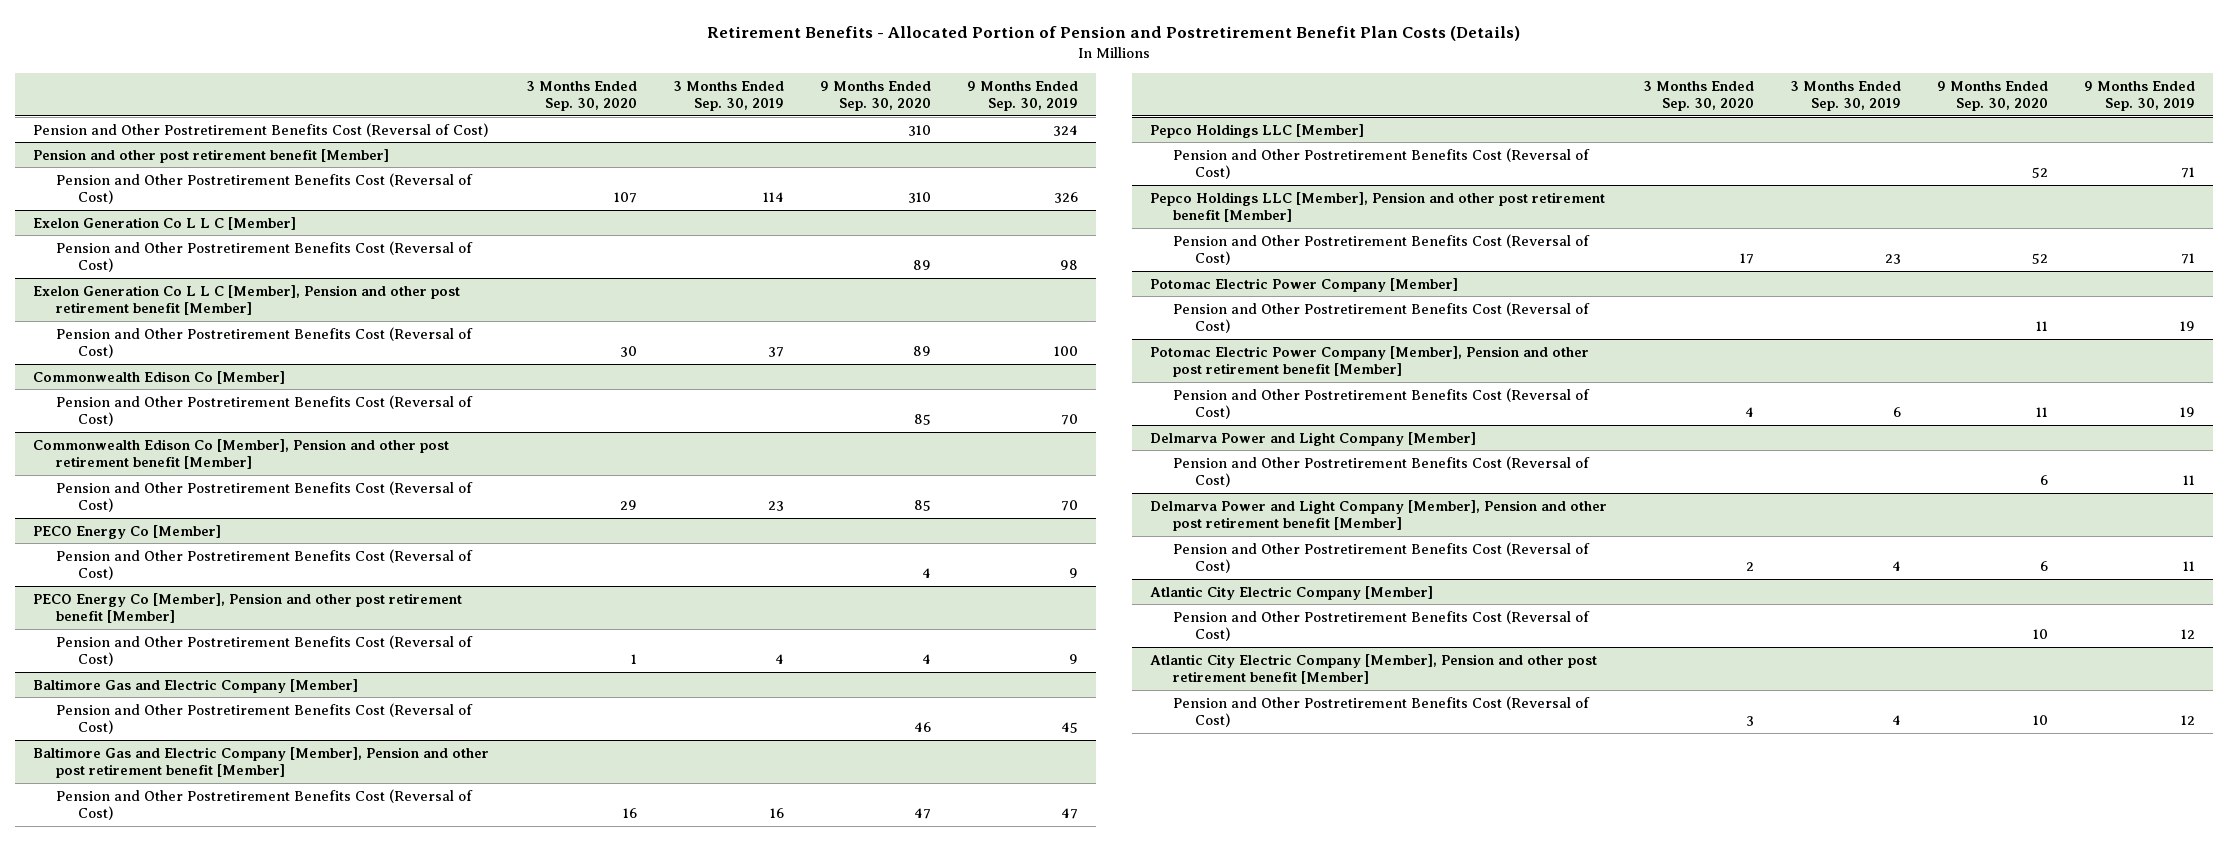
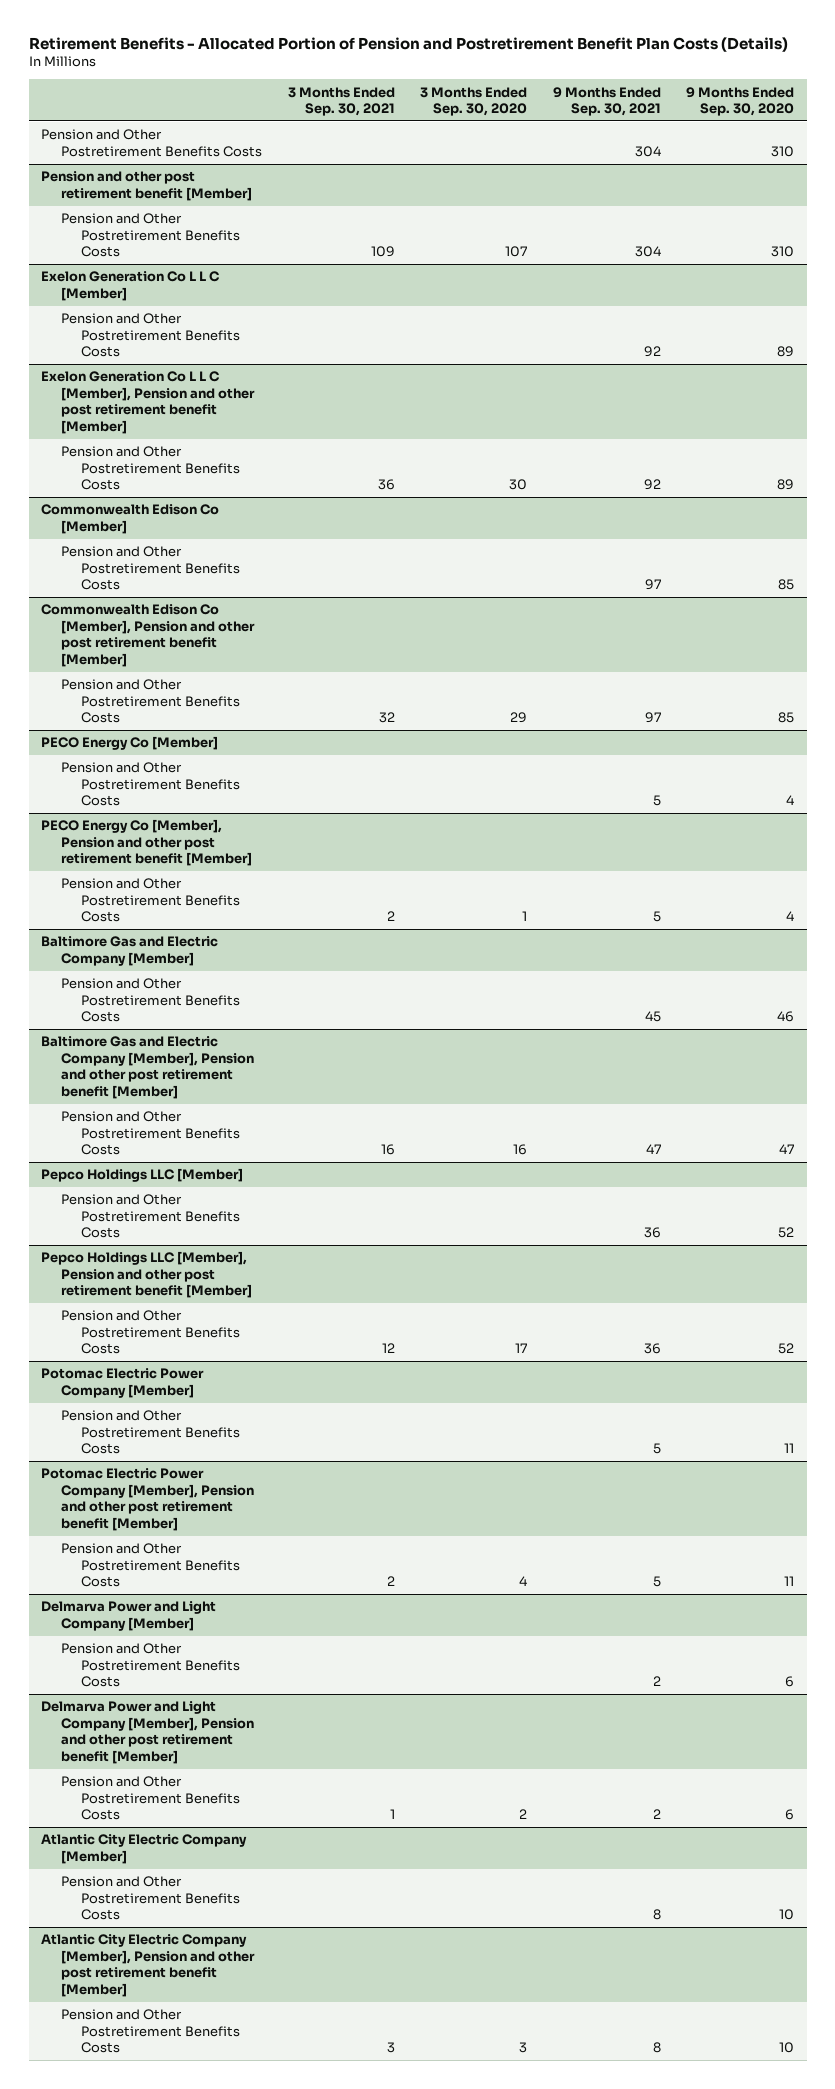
[673,80,785,112] 3 Months Ended Sep. 30, 2019 -> none
[966,80,1078,112] 9 Months Ended Sep. 30, 2019 -> none
none -> [287,86,395,117] 3 Months Ended Sep. 30, 2021
none -> [552,86,661,117] 9 Months Ended Sep. 30, 2021
[33,122,489,137] Pension and Other Postretirement Benefits Cost (Reversal of Cost) -> [41,129,263,157] Pension and Other Postretirement Benefits Costs
[55,172,473,205] Pension and Other Postretirement Benefits Cost (Reversal of Cost) -> [61,213,241,258] Pension and Other Postretirement Benefits Costs
[55,240,473,273] Pension and Other Postretirement Benefits Cost (Reversal of Cost) -> [61,313,241,358] Pension and Other Postretirement Benefits Costs
[55,326,473,359] Pension and Other Postretirement Benefits Cost (Reversal of Cost) -> [61,446,241,491] Pension and Other Postretirement Benefits Costs
[55,394,473,427] Pension and Other Postretirement Benefits Cost (Reversal of Cost) -> [61,546,241,591] Pension and Other Postretirement Benefits Costs
[55,480,473,513] Pension and Other Postretirement Benefits Cost (Reversal of Cost) -> [61,679,241,724] Pension and Other Postretirement Benefits Costs
[55,548,473,581] Pension and Other Postretirement Benefits Cost (Reversal of Cost) -> [61,762,241,807] Pension and Other Postretirement Benefits Costs
[55,634,473,667] Pension and Other Postretirement Benefits Cost (Reversal of Cost) -> [61,878,241,923] Pension and Other Postretirement Benefits Costs
[55,702,473,735] Pension and Other Postretirement Benefits Cost (Reversal of Cost) -> [61,978,241,1023] Pension and Other Postretirement Benefits Costs
[55,788,473,821] Pension and Other Postretirement Benefits Cost (Reversal of Cost) -> [61,1111,241,1156] Pension and Other Postretirement Benefits Costs
[1172,147,1590,180] Pension and Other Postretirement Benefits Cost (Reversal of Cost) -> [61,1194,241,1239] Pension and Other Postretirement Benefits Costs
[1172,233,1590,266] Pension and Other Postretirement Benefits Cost (Reversal of Cost) -> [61,1310,241,1355] Pension and Other Postretirement Benefits Costs
[1172,301,1590,334] Pension and Other Postretirement Benefits Cost (Reversal of Cost) -> [61,1410,241,1455] Pension and Other Postretirement Benefits Costs
[1172,387,1590,420] Pension and Other Postretirement Benefits Cost (Reversal of Cost) -> [61,1543,241,1588] Pension and Other Postretirement Benefits Costs
[1172,455,1590,488] Pension and Other Postretirement Benefits Cost (Reversal of Cost) -> [61,1643,241,1688] Pension and Other Postretirement Benefits Costs
[1172,541,1590,574] Pension and Other Postretirement Benefits Cost (Reversal of Cost) -> [61,1776,241,1821] Pension and Other Postretirement Benefits Costs
[1172,609,1590,642] Pension and Other Postretirement Benefits Cost (Reversal of Cost) -> [61,1876,241,1921] Pension and Other Postretirement Benefits Costs
[1172,695,1590,728] Pension and Other Postretirement Benefits Cost (Reversal of Cost) -> [61,2009,241,2054] Pension and Other Postretirement Benefits Costs

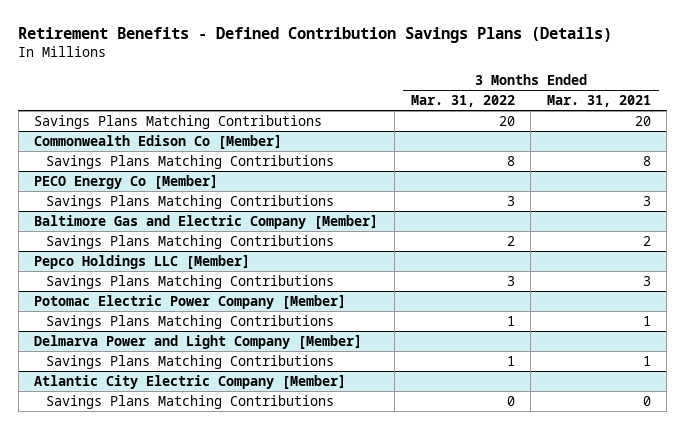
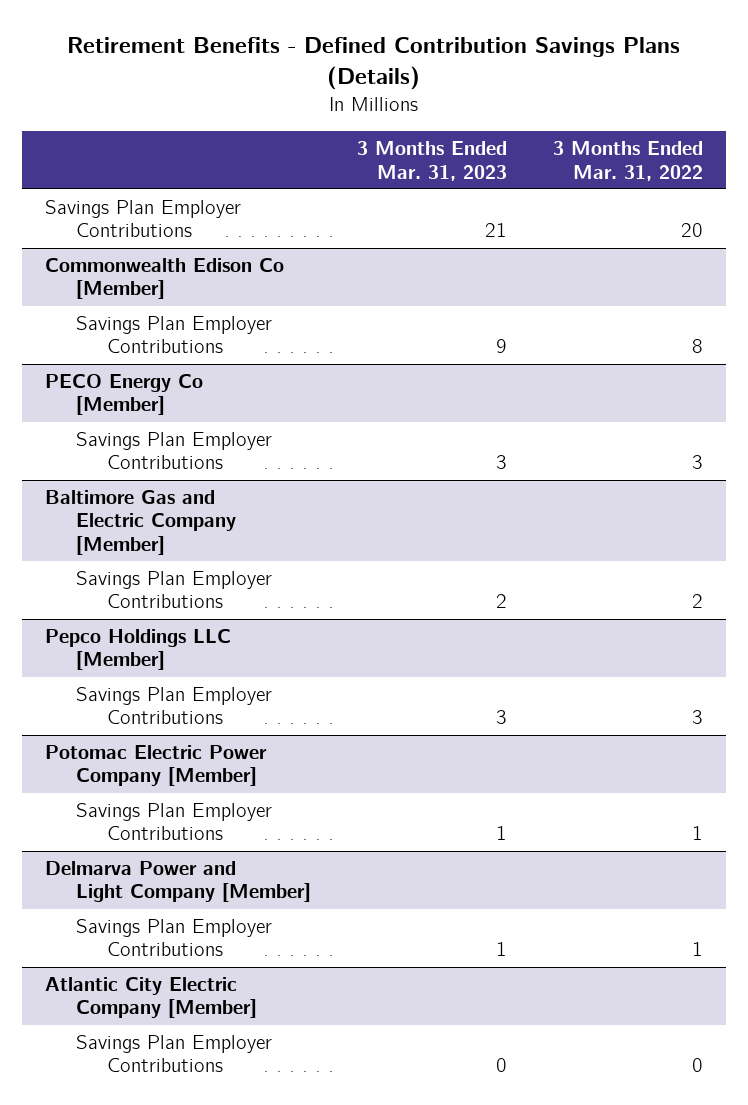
[546,94,651,107] Mar. 31, 2021 -> none
none -> [357,141,508,181] 3 Months Ended Mar. 31, 2023
[34,114,323,129] Savings Plans Matching Contributions -> [44,200,241,238] Savings Plan Employer Contributions
[45,154,334,169] Savings Plans Matching Contributions -> [75,316,272,354] Savings Plan Employer Contributions
[45,194,334,209] Savings Plans Matching Contributions -> [75,432,272,470] Savings Plan Employer Contributions
[45,234,334,249] Savings Plans Matching Contributions -> [75,571,272,609] Savings Plan Employer Contributions
[45,274,334,289] Savings Plans Matching Contributions -> [75,687,272,725] Savings Plan Employer Contributions
[45,314,334,329] Savings Plans Matching Contributions -> [75,803,272,841] Savings Plan Employer Contributions
[45,354,334,369] Savings Plans Matching Contributions -> [75,919,272,957] Savings Plan Employer Contributions
[45,394,334,409] Savings Plans Matching Contributions -> [75,1035,272,1073] Savings Plan Employer Contributions

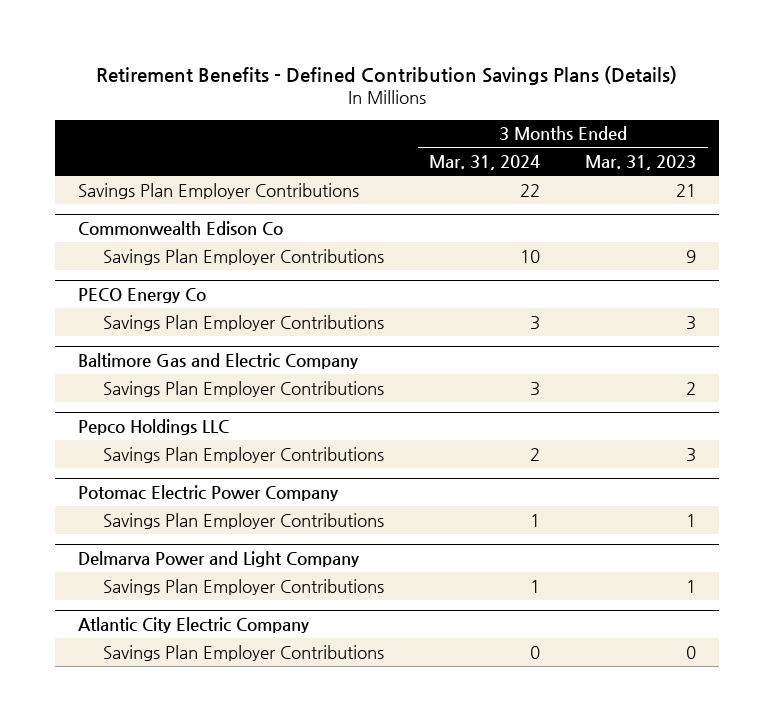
[553,141,704,181] 3 Months Ended Mar. 31, 2022 -> none
none -> [429,155,541,171] Mar. 31, 2024
[44,258,284,300] Commonwealth Edison Co [Member] -> [77,221,283,236] Commonwealth Edison Co
[44,374,203,416] PECO Energy Co [Member] -> [77,288,206,304] PECO Energy Co
[44,490,236,555] Baltimore Gas and Electric Company [Member] -> [77,353,358,370] Baltimore Gas and Electric Company
[44,629,231,671] Pepco Holdings LLC [Member] -> [77,419,229,436] Pepco Holdings LLC
[44,745,267,787] Potomac Electric Power Company [Member] -> [77,485,338,502] Potomac Electric Power Company
[44,861,311,903] Delmarva Power and Light Company [Member] -> [77,551,359,568] Delmarva Power and Light Company
[44,977,257,1019] Atlantic City Electric Company [Member] -> [77,617,309,634] Atlantic City Electric Company

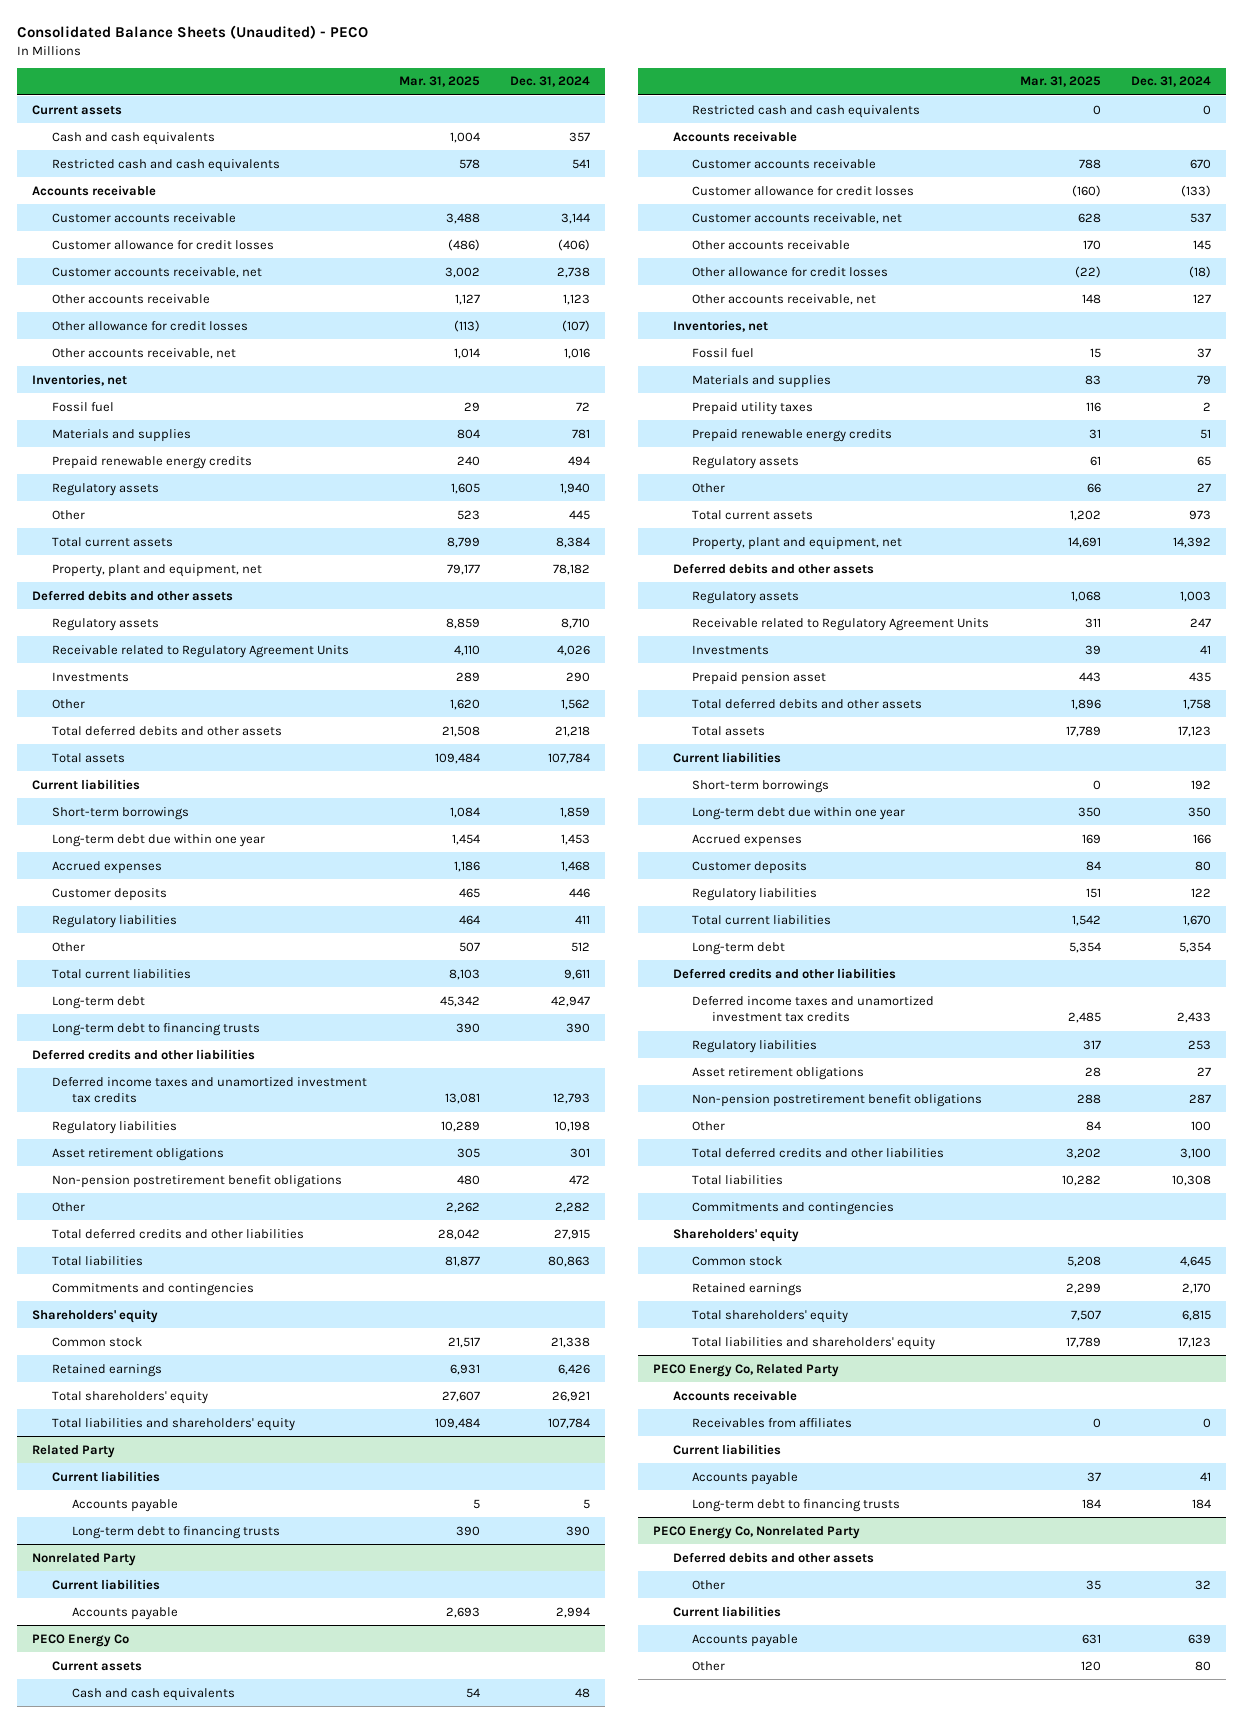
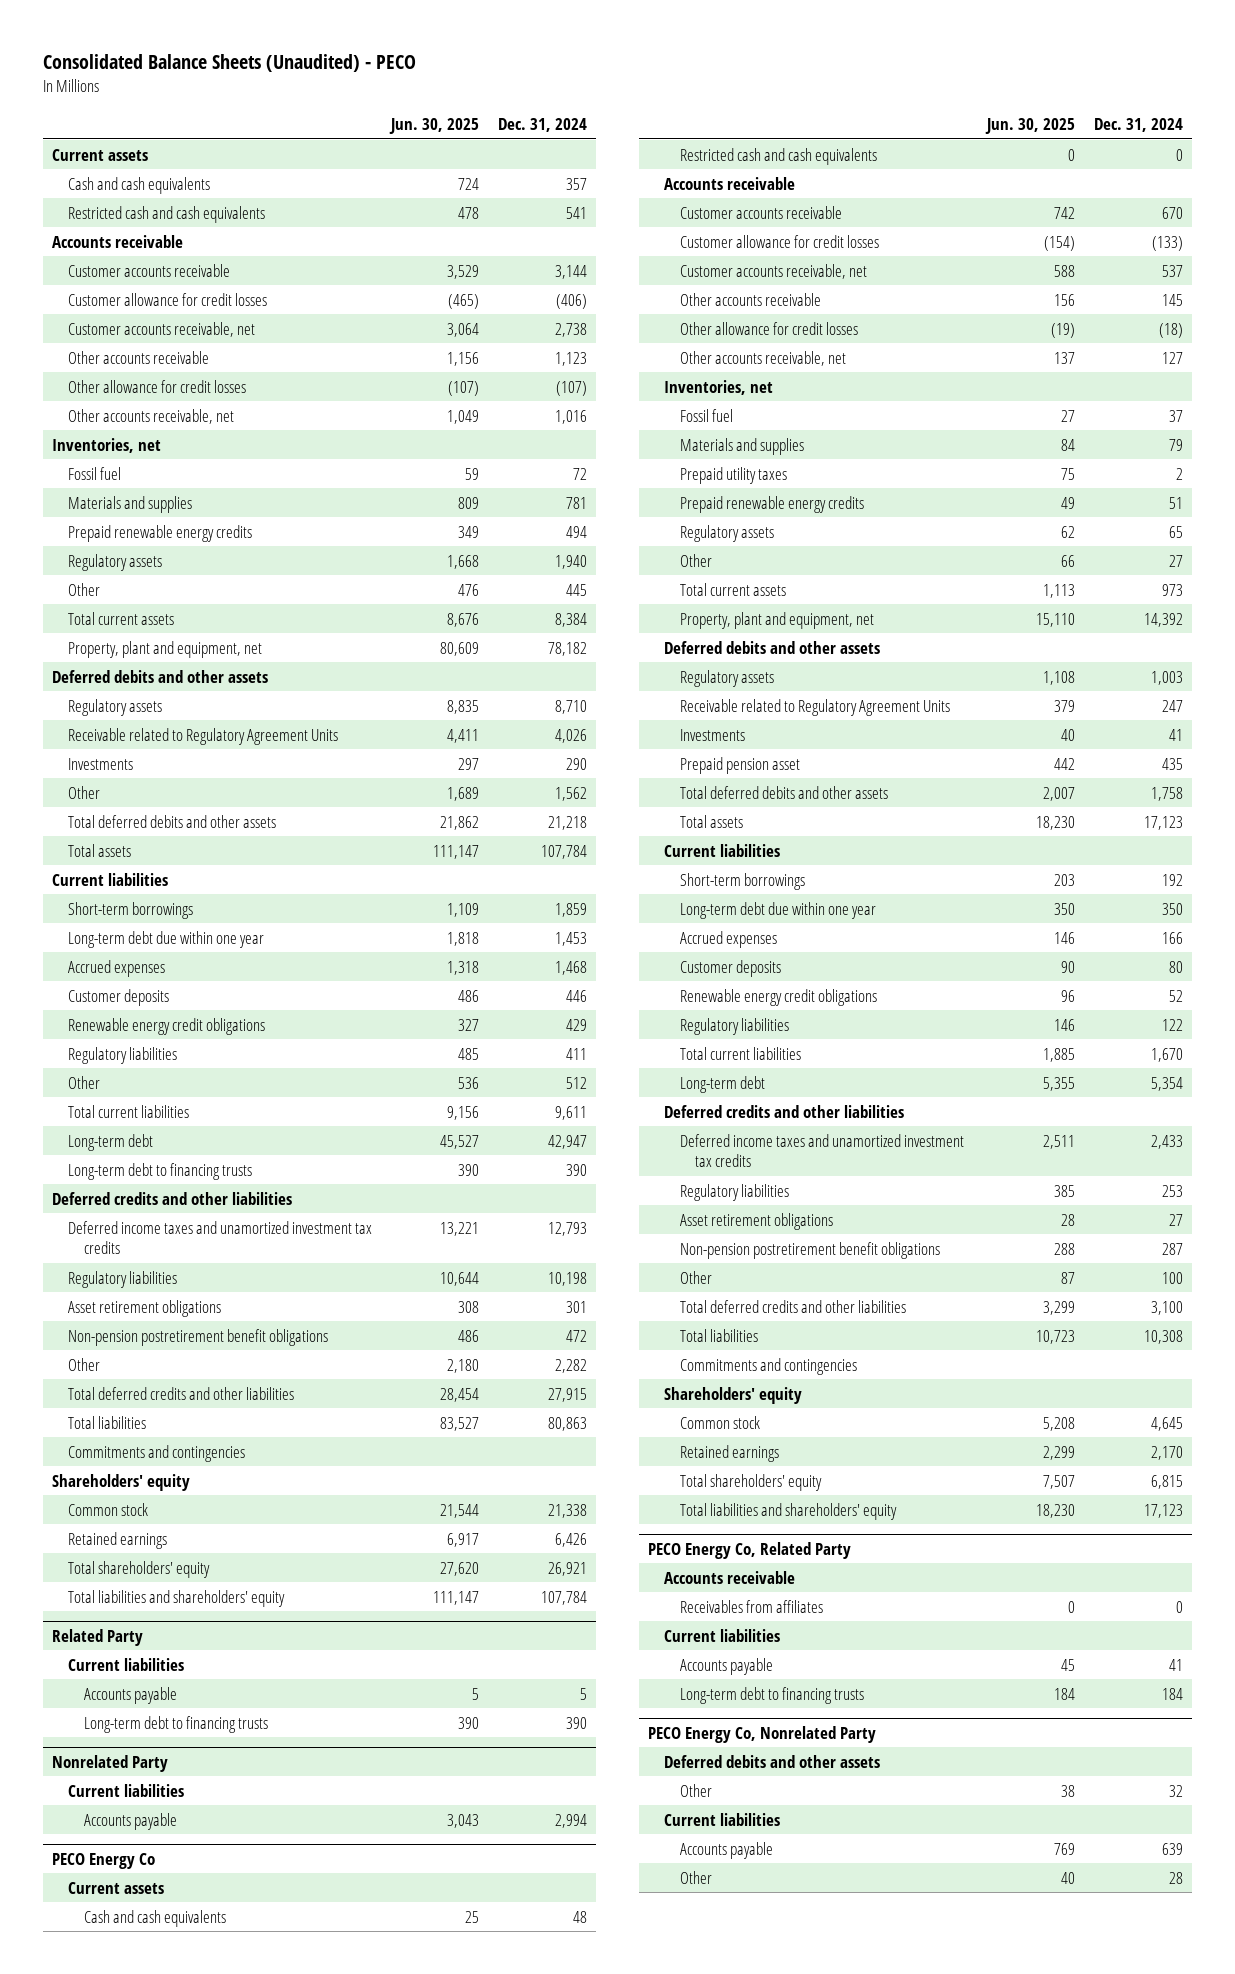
[398,76,480,88] Mar. 31, 2025 -> none
none -> [388,118,479,135] Jun. 30, 2025
none -> [68,1017,266,1035] Renewable energy credit obligations
none -> [679,988,877,1006] Renewable energy credit obligations
[1195,1660,1212,1671] 80 -> [1168,1871,1183,1884] 28

